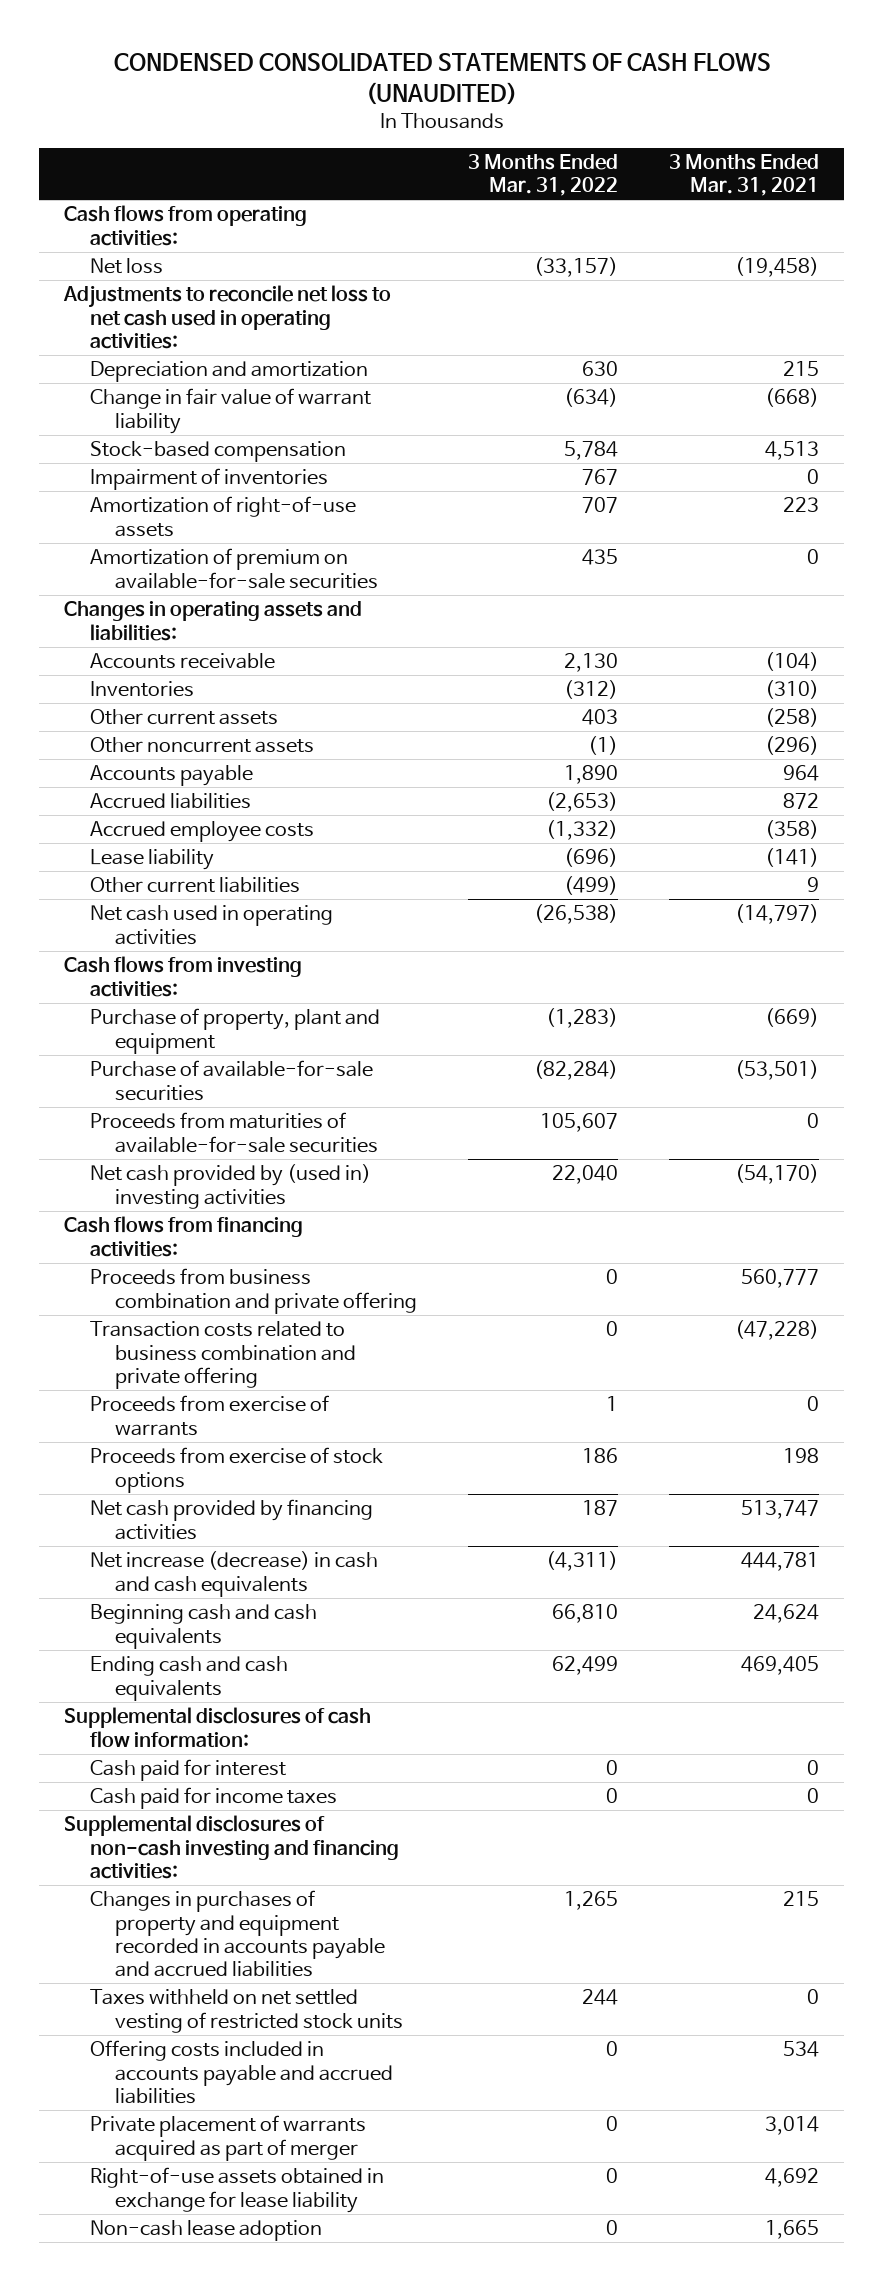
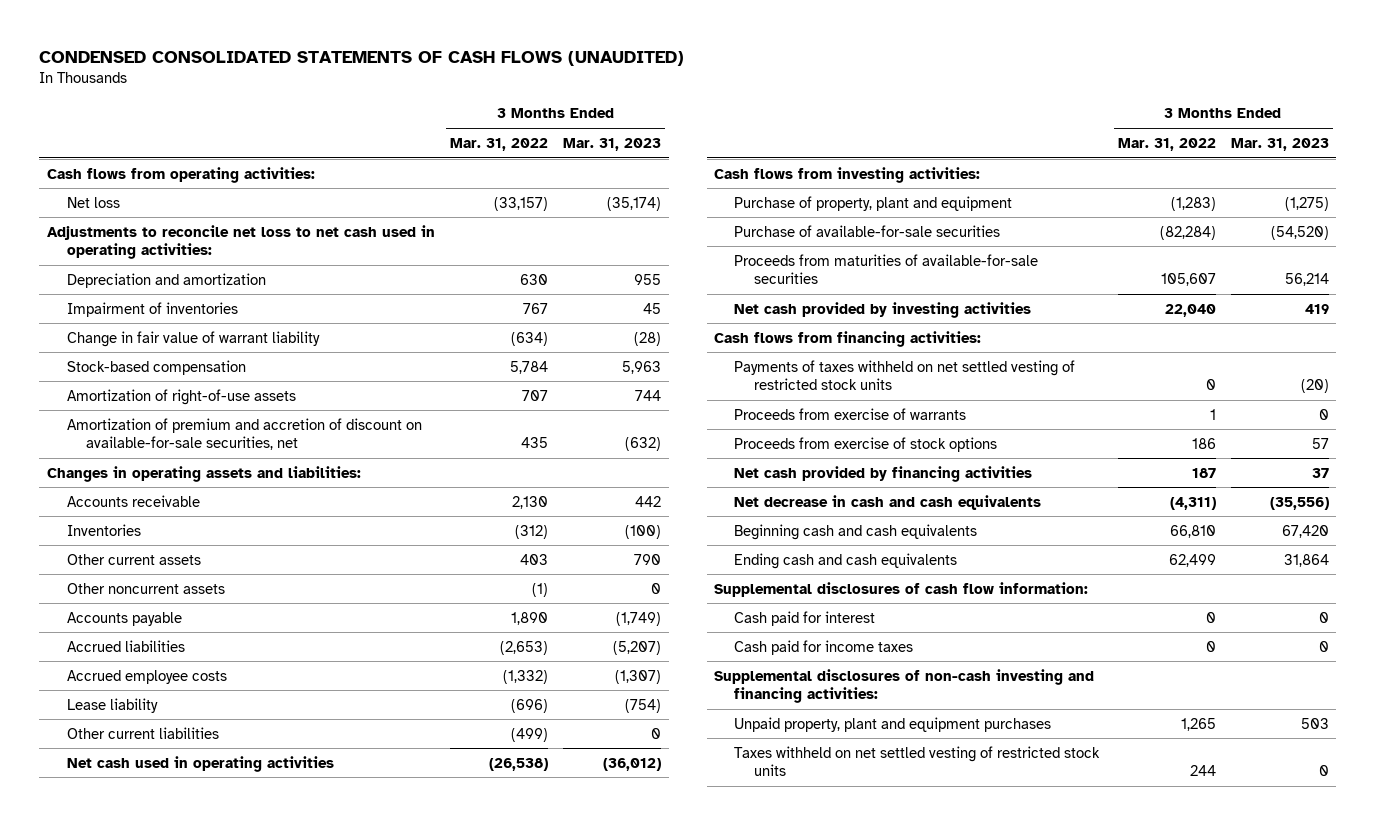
[668,154,819,197] 3 Months Ended Mar. 31, 2021 -> none
none -> [563,137,662,151] Mar. 31, 2023
[89,468,328,491] Impairment of inventories -> [66,301,238,317] Impairment of inventories
[89,548,379,589] Amortization of premium on available-for-sale securities -> [66,417,422,451] Amortization of premium and accretion of discount on available-for-sale securities, net
[89,1164,371,1209] Net cash provided by (used in) investing activities -> [734,301,1032,318] Net cash provided by investing activities
[89,1268,418,1314] Proceeds from business combination and private offering -> none
[89,1321,357,1389] Transaction costs related to business combination and private offering -> none
none -> [734,359,1076,391] Payments of taxes withheld on net settled vesting of restricted stock units
[89,1551,378,1597] Net increase (decrease) in cash and cash equivalents -> [734,494,1042,510] Net decrease in cash and cash equivalents
[89,1890,386,1977] Changes in purchases of property and equipment recorded in accounts payable and accrued liabilities -> [734,716,1052,732] Unpaid property, plant and equipment purchases
[89,2040,394,2104] Offering costs included in accounts payable and accrued liabilities -> none
[89,2115,366,2161] Private placement of warrants acquired as part of merger -> none
[89,2167,384,2213] Right-of-use assets obtained in exchange for lease liability -> none
[89,2220,322,2242] Non-cash lease adoption -> none

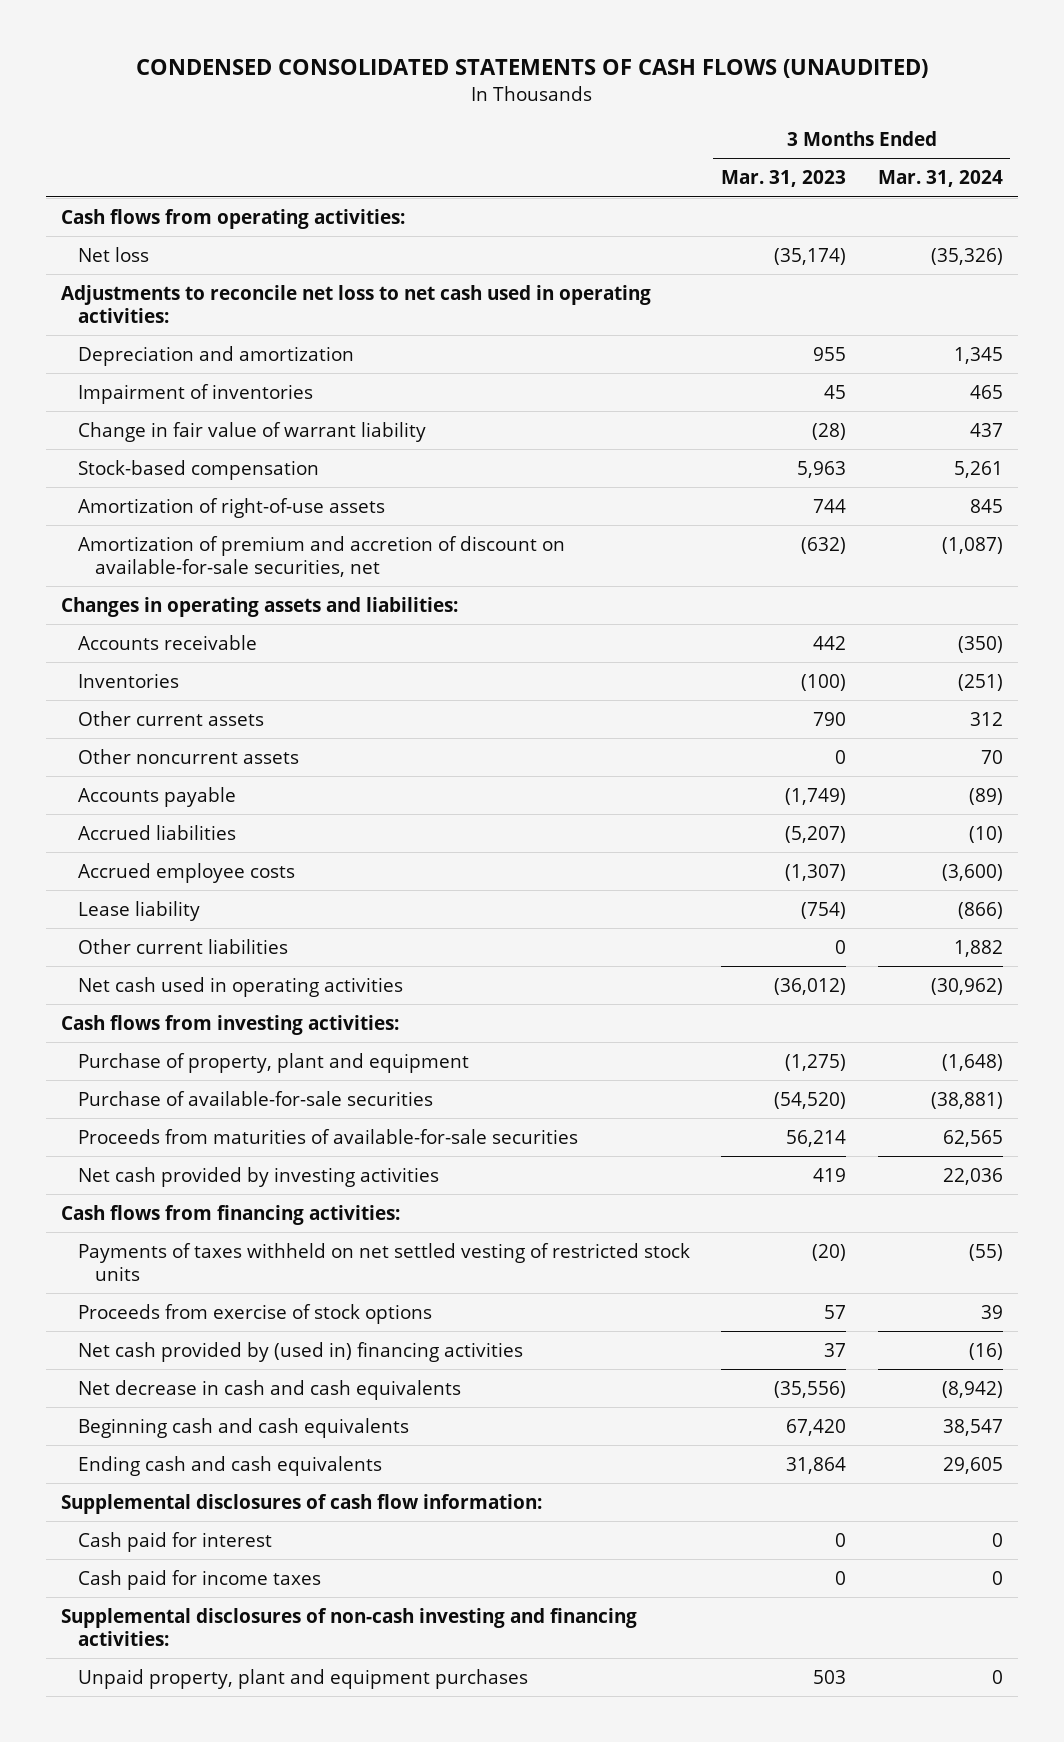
[450,137,549,151] Mar. 31, 2022 -> none
none -> [877,170,1003,188] Mar. 31, 2024
[734,407,967,420] Proceeds from exercise of warrants -> none
[734,465,1033,482] Net cash provided by financing activities -> [77,1341,523,1362] Net cash provided by (used in) financing activities
[734,745,1101,777] Taxes withheld on net settled vesting of restricted stock units -> none

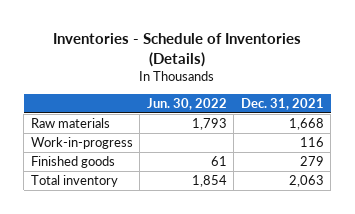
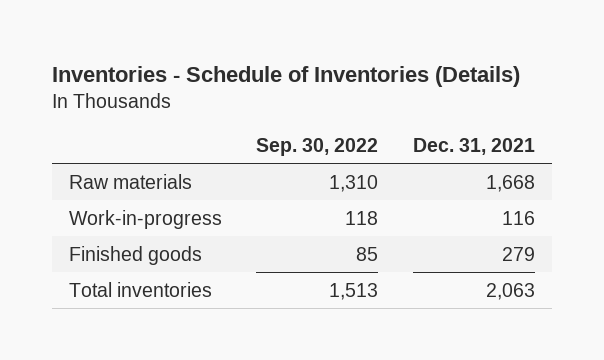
[146,97,227,110] Jun. 30, 2022 -> none
none -> [256,137,379,156] Sep. 30, 2022
[30,175,118,188] Total inventory -> [69,281,213,297] Total inventories

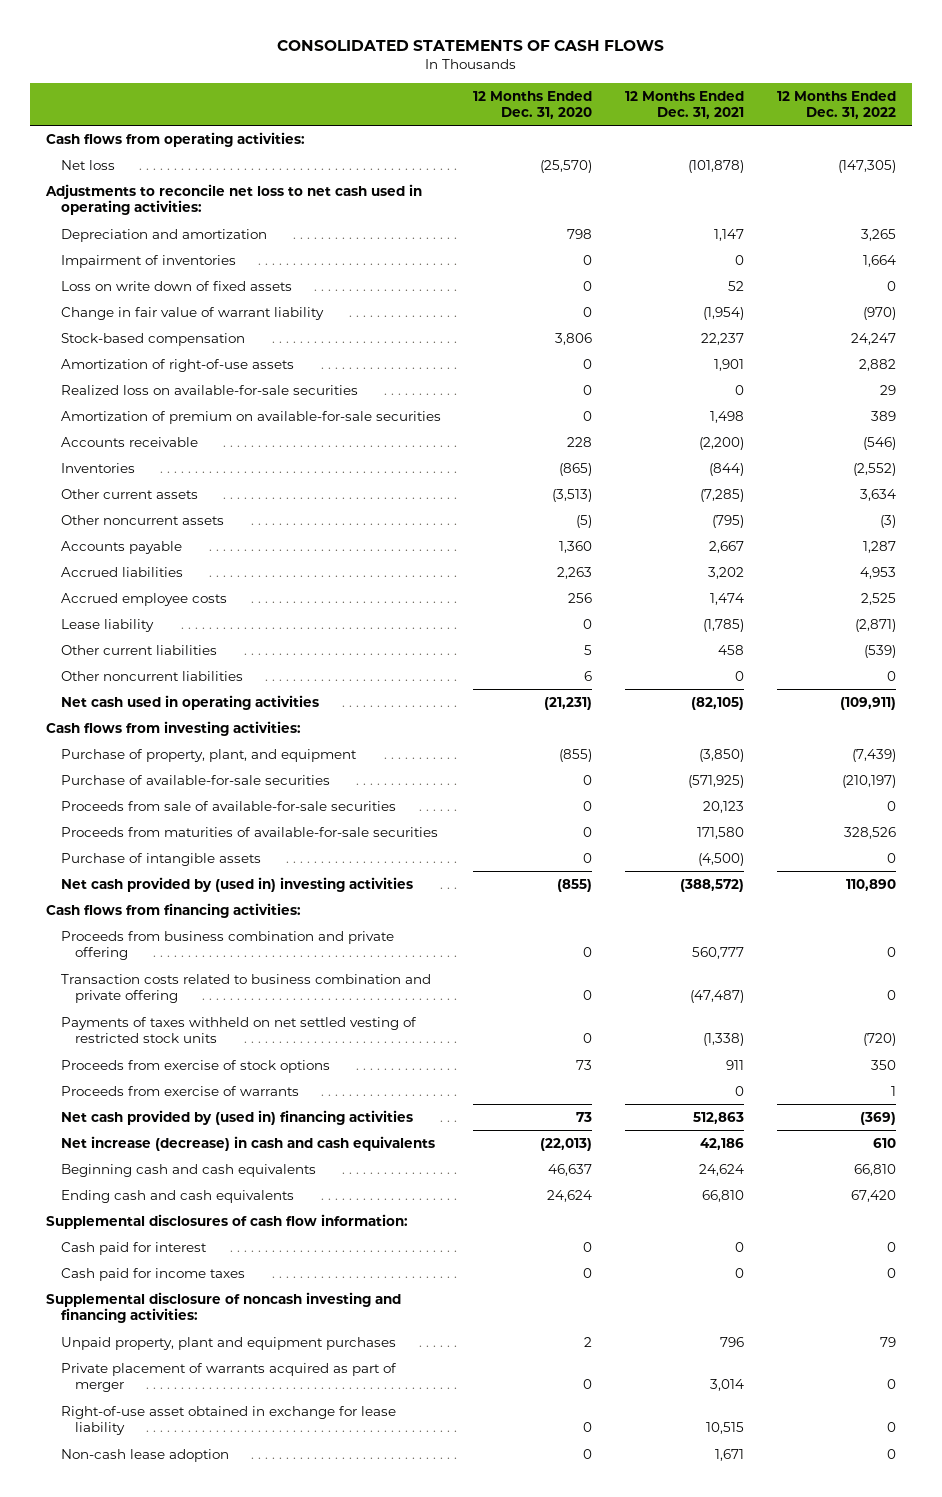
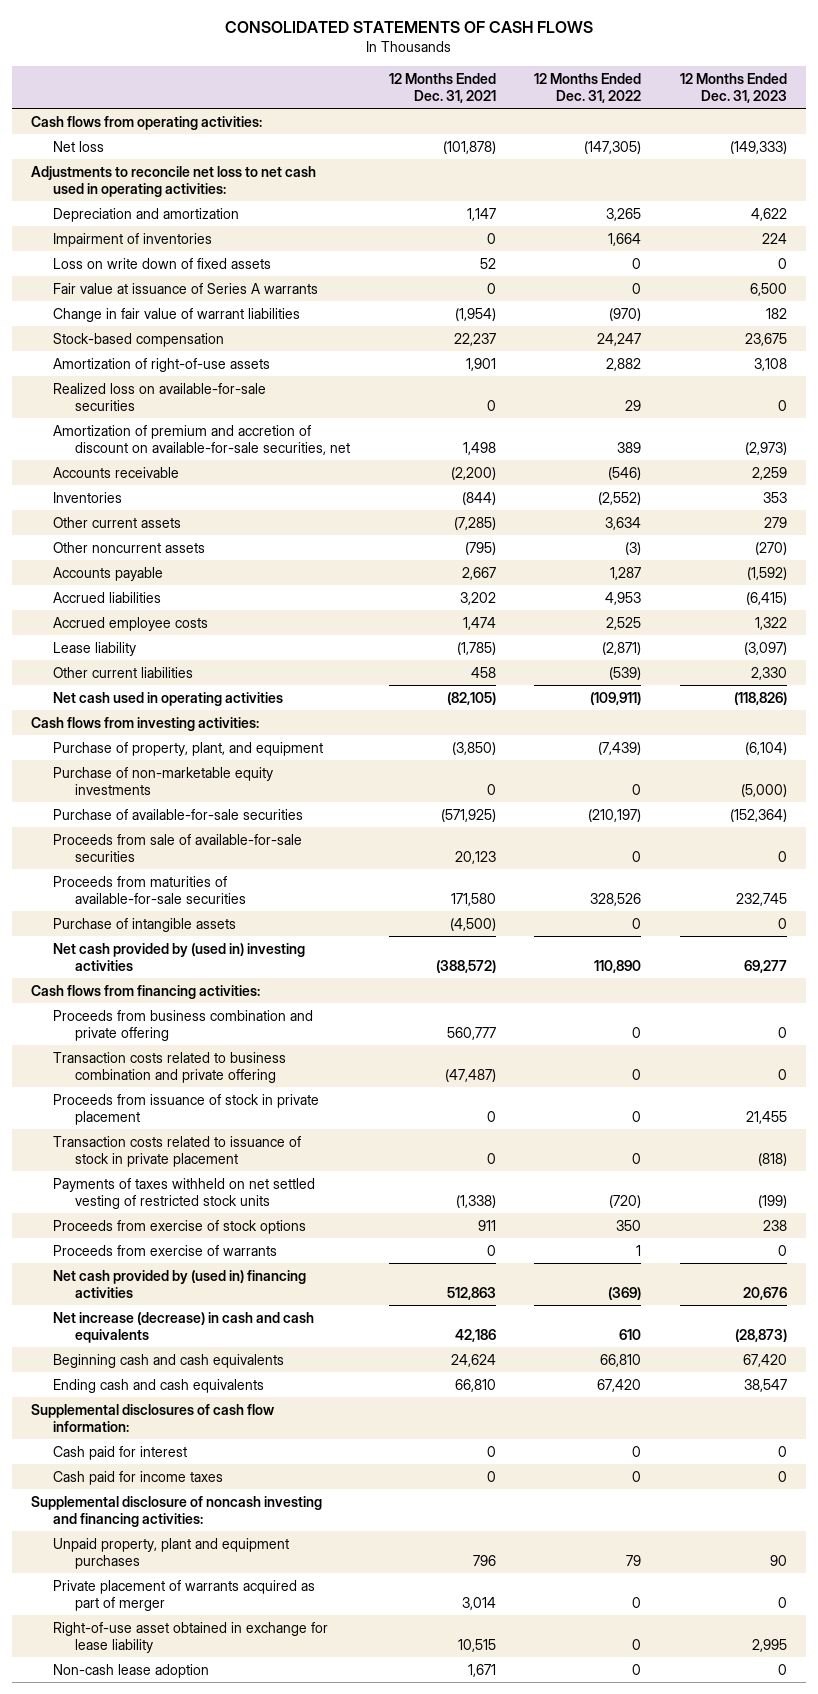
[473,90,593,120] 12 Months Ended Dec. 31, 2020 -> none
none -> [679,72,787,104] 12 Months Ended Dec. 31, 2023
none -> [53,282,319,294] Fair value at issuance of Series A warrants
[60,306,324,320] Change in fair value of warrant liability -> [53,307,301,322] Change in fair value of warrant liabilities
[60,410,441,424] Amortization of premium on available-for-sale securities -> [53,424,351,455] Amortization of premium and accretion of discount on available-for-sale securities, net
[60,670,243,681] Other noncurrent liabilities -> none
none -> [53,766,274,795] Purchase of non-marketable equity investments
none -> [53,1093,320,1125] Proceeds from issuance of stock in private placement
none -> [53,1135,302,1167] Transaction costs related to issuance of stock in private placement

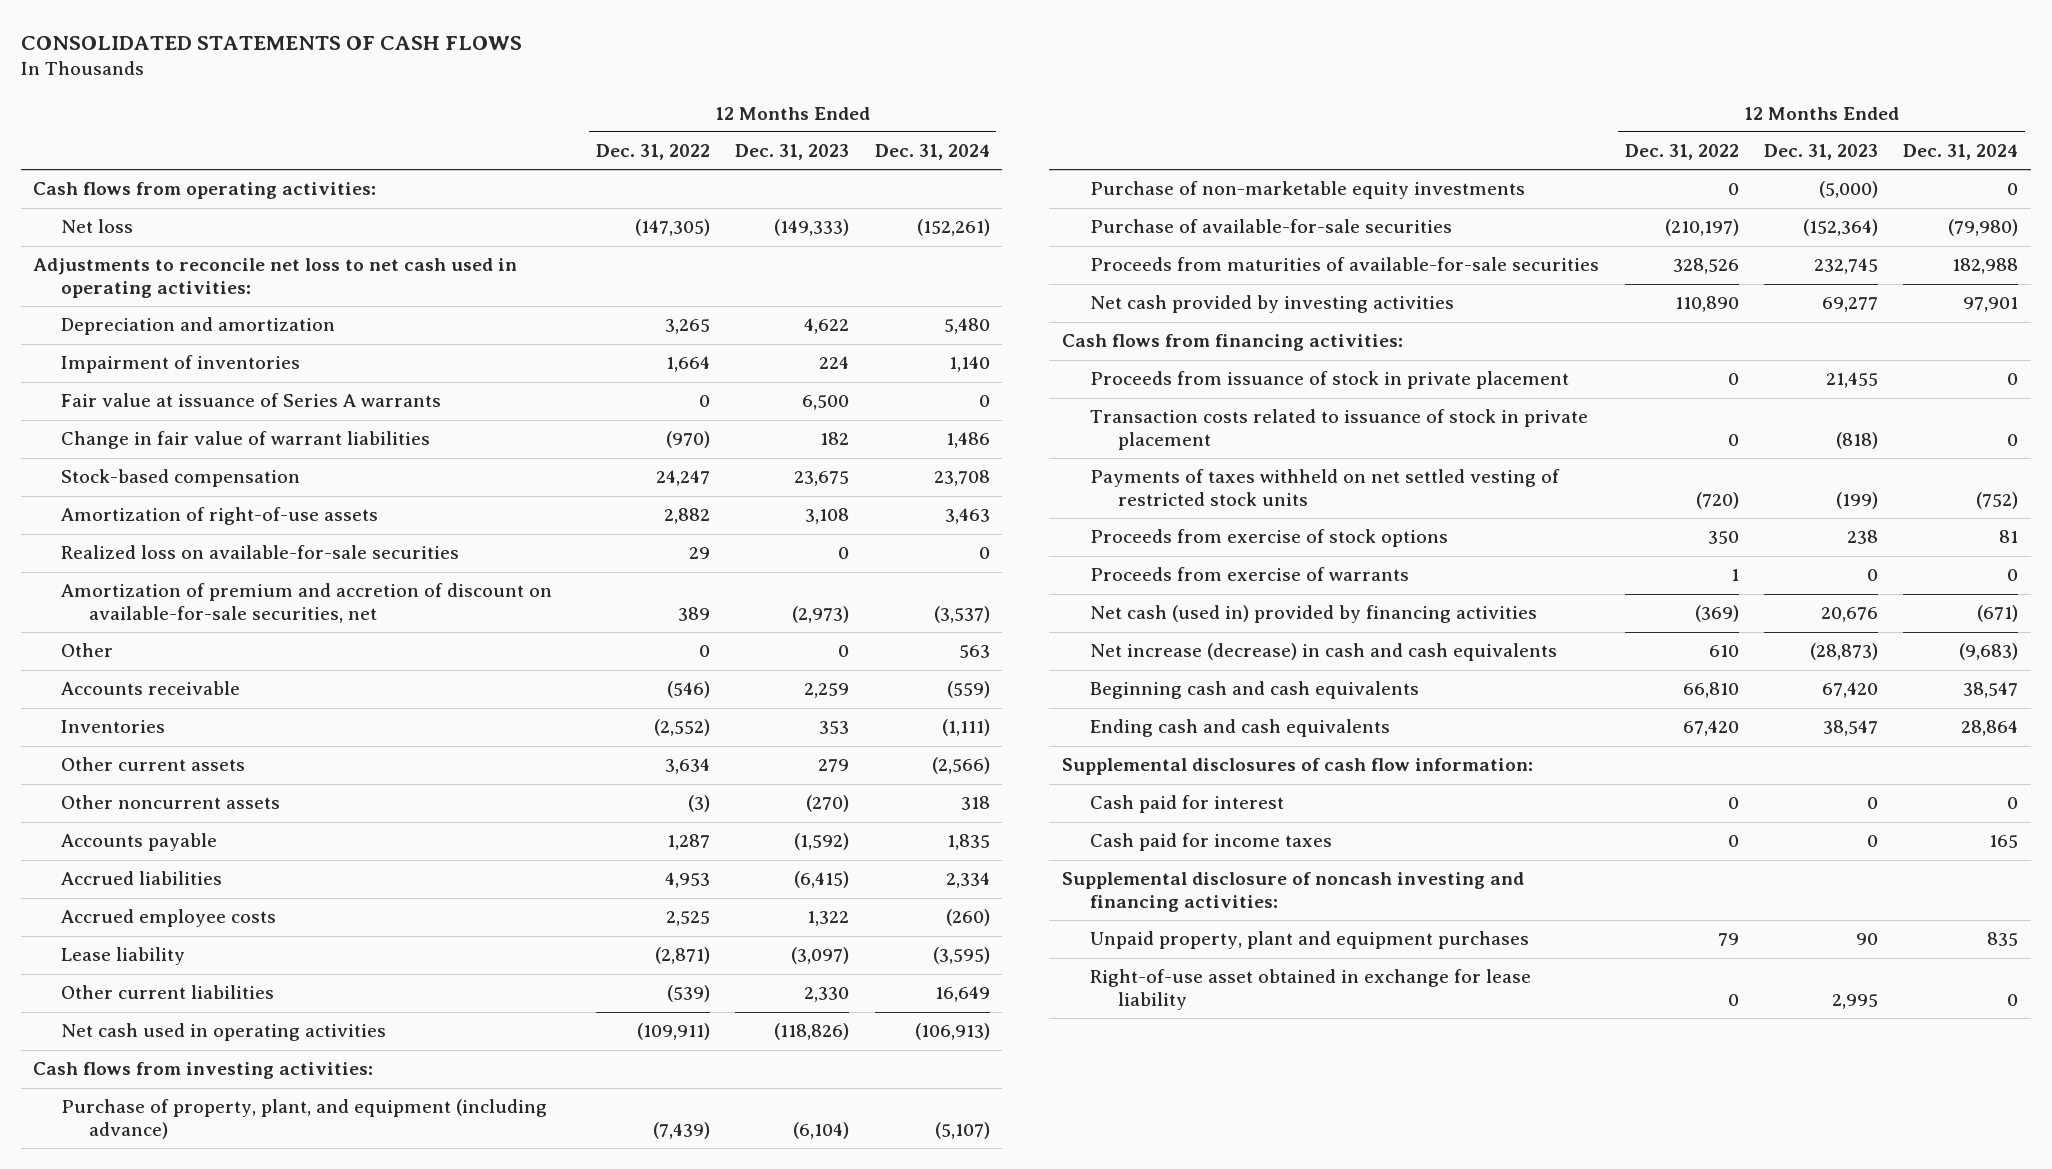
[388,72,496,104] 12 Months Ended Dec. 31, 2021 -> none
none -> [874,144,990,161] Dec. 31, 2024
[53,257,272,269] Loss on write down of fixed assets -> none
none -> [61,643,114,658] Other
[53,741,324,756] Purchase of property, plant, and equipment -> [61,1099,548,1139] Purchase of property, plant, and equipment (including advance)
[53,833,303,862] Proceeds from sale of available-for-sale securities -> none
[53,917,237,932] Purchase of intangible assets -> none
[53,942,306,971] Net cash provided by (used in) investing activities -> [1090,295,1455,314] Net cash provided by investing activities
[53,1009,314,1041] Proceeds from business combination and private offering -> none
[53,1051,287,1083] Transaction costs related to business combination and private offering -> none
[53,1269,307,1298] Net cash provided by (used in) financing activities -> [1090,605,1538,624] Net cash (used in) provided by financing activities
[53,1579,316,1611] Private placement of warrants acquired as part of merger -> none
[53,1663,210,1678] Non-cash lease adoption -> none

